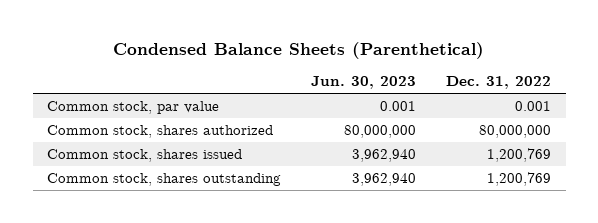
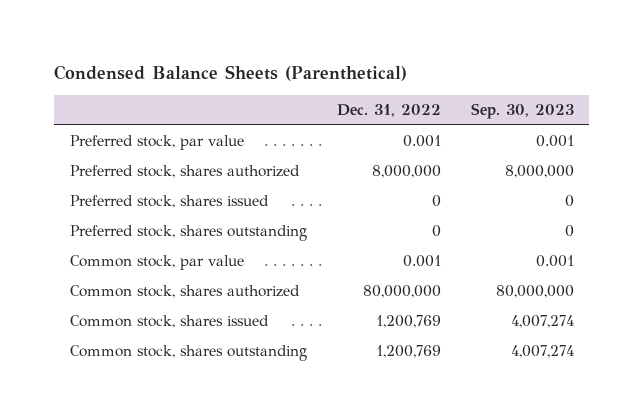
[311,76,417,90] Jun. 30, 2023 -> none
none -> [470,102,574,119] Sep. 30, 2023
none -> [69,135,244,151] Preferred stock, par value
none -> [69,165,300,179] Preferred stock, shares authorized
none -> [69,195,269,209] Preferred stock, shares issued
none -> [69,225,307,242] Preferred stock, shares outstanding

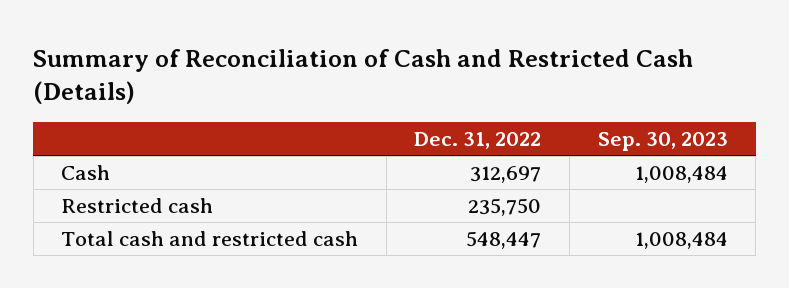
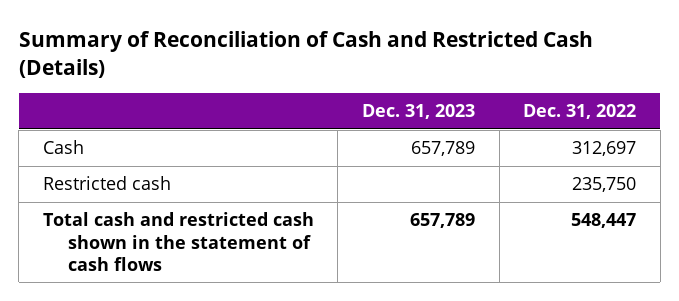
[597,132,728,152] Sep. 30, 2023 -> none
none -> [361,104,475,120] Dec. 31, 2023
[61,231,359,247] Total cash and restricted cash -> [42,212,314,272] Total cash and restricted cash shown in the statement of cash flows

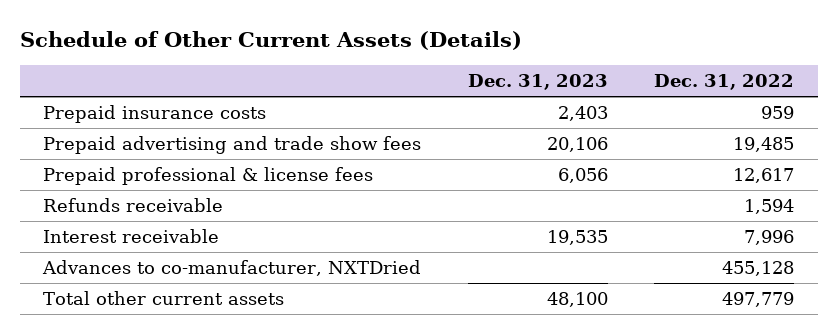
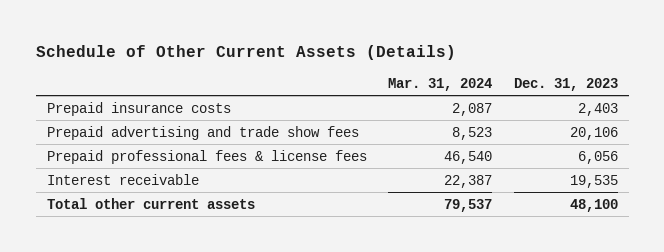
[654,74,795,91] Dec. 31, 2022 -> none
none -> [388,77,493,91] Mar. 31, 2024
[42,198,223,213] Refunds receivable -> none
[42,167,373,186] Prepaid professional & license fees -> [46,149,367,164] Prepaid professional fees & license fees
[41,260,421,277] Advances to co-manufacturer, NXTDried -> none

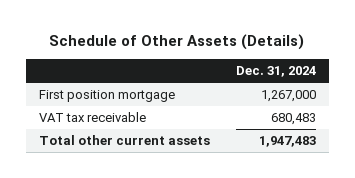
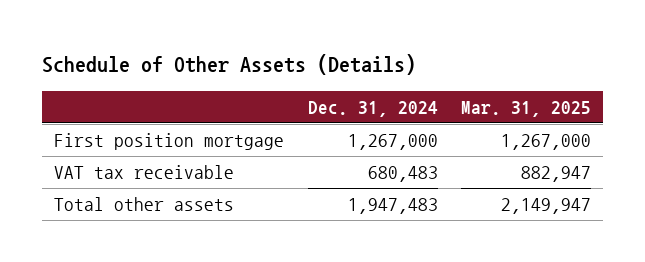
none -> [461,100,592,117] Mar. 31, 2025
[38,135,210,146] Total other current assets -> [53,197,234,212] Total other assets

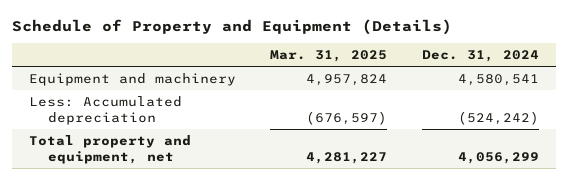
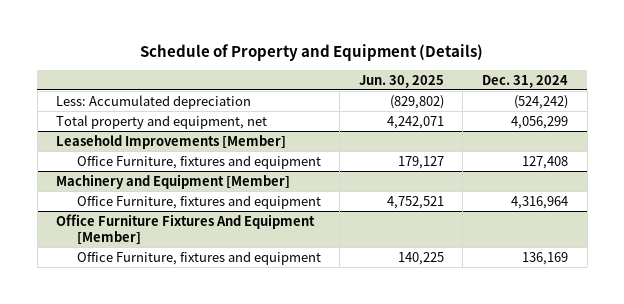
[270,50,388,63] Mar. 31, 2025 -> none
none -> [358,74,444,88] Jun. 30, 2025
[28,73,236,87] Equipment and machinery -> none
none -> [56,134,287,149] Leasehold Improvements [Member]
none -> [76,154,321,169] Office Furniture, fixtures and equipment
none -> [56,173,291,189] Machinery and Equipment [Member]
none -> [76,194,321,209] Office Furniture, fixtures and equipment
none -> [56,213,316,245] Office Furniture Fixtures And Equipment [Member]
none -> [76,250,321,265] Office Furniture, fixtures and equipment

